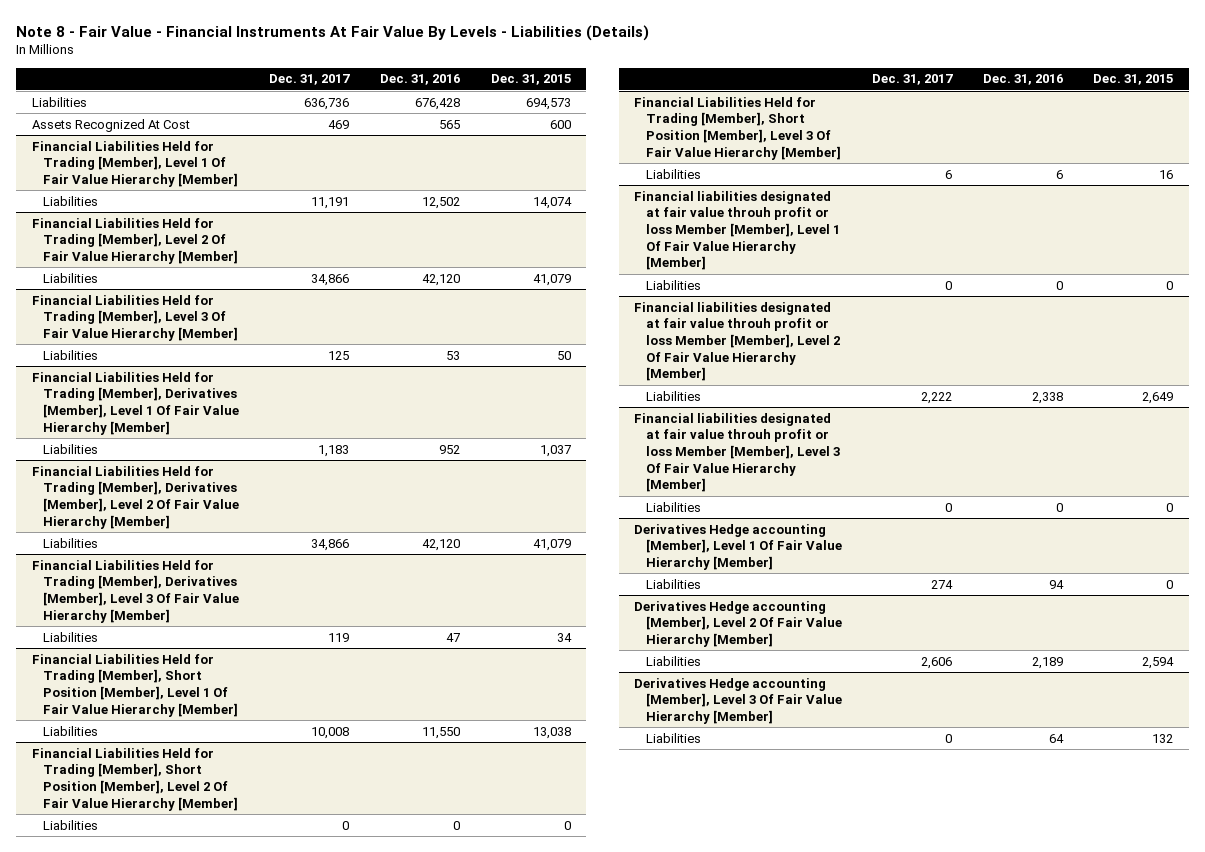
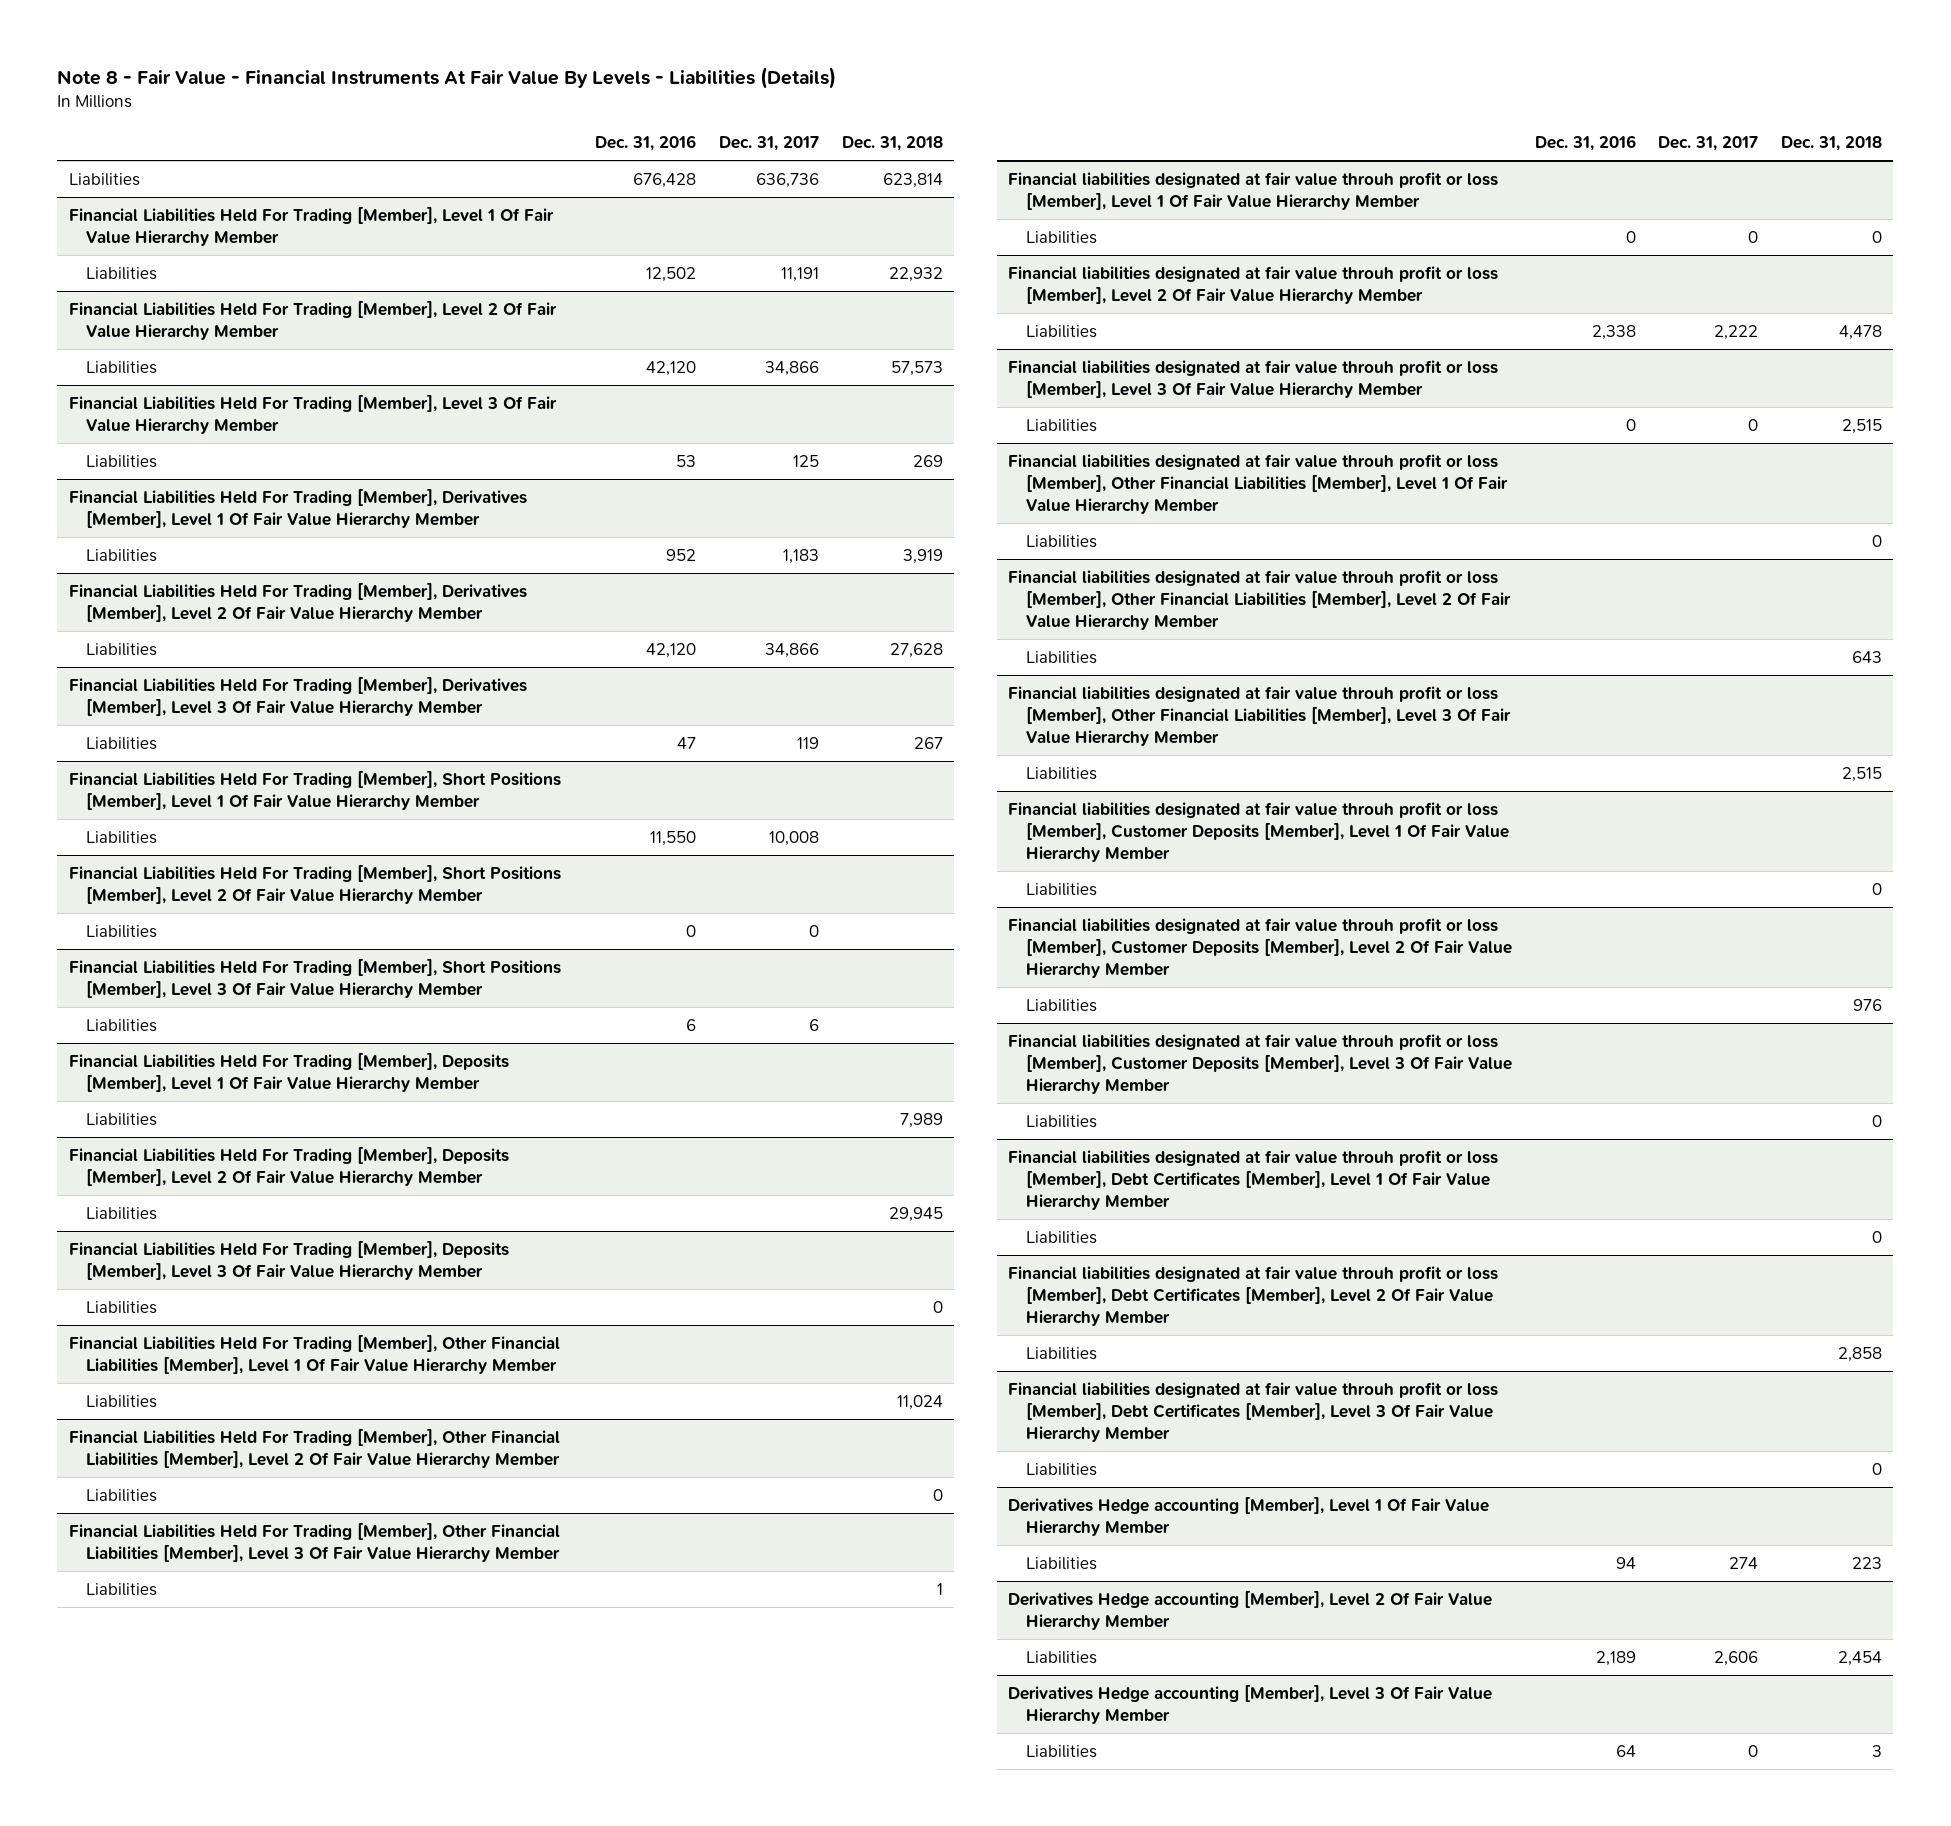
[490,74,571,86] Dec. 31, 2015 -> none
none -> [841,136,943,152] Dec. 31, 2018
[31,118,190,132] Assets Recognized At Cost -> none
[31,140,238,187] Financial Liabilities Held for Trading [Member], Level 1 Of Fair Value Hierarchy [Member] -> [68,206,554,246] Financial Liabilities Held For Trading [Member], Level 1 Of Fair Value Hierarchy Member
[31,217,238,264] Financial Liabilities Held for Trading [Member], Level 2 Of Fair Value Hierarchy [Member] -> [68,300,557,340] Financial Liabilities Held For Trading [Member], Level 2 Of Fair Value Hierarchy Member
[31,294,238,341] Financial Liabilities Held for Trading [Member], Level 3 Of Fair Value Hierarchy [Member] -> [68,394,557,434] Financial Liabilities Held For Trading [Member], Level 3 Of Fair Value Hierarchy Member
[31,371,239,435] Financial Liabilities Held for Trading [Member], Derivatives [Member], Level 1 Of Fair Value Hierarchy [Member] -> [68,488,527,528] Financial Liabilities Held For Trading [Member], Derivatives [Member], Level 1 Of Fair Value Hierarchy Member
[31,465,239,529] Financial Liabilities Held for Trading [Member], Derivatives [Member], Level 2 Of Fair Value Hierarchy [Member] -> [68,582,527,622] Financial Liabilities Held For Trading [Member], Derivatives [Member], Level 2 Of Fair Value Hierarchy Member
[31,559,239,623] Financial Liabilities Held for Trading [Member], Derivatives [Member], Level 3 Of Fair Value Hierarchy [Member] -> [68,676,527,716] Financial Liabilities Held For Trading [Member], Derivatives [Member], Level 3 Of Fair Value Hierarchy Member
[31,653,238,717] Financial Liabilities Held for Trading [Member], Short Position [Member], Level 1 Of Fair Value Hierarchy [Member] -> [68,770,561,810] Financial Liabilities Held For Trading [Member], Short Positions [Member], Level 1 Of Fair Value Hierarchy Member
[31,747,238,811] Financial Liabilities Held for Trading [Member], Short Position [Member], Level 2 Of Fair Value Hierarchy [Member] -> [68,864,561,904] Financial Liabilities Held For Trading [Member], Short Positions [Member], Level 2 Of Fair Value Hierarchy Member
[634,96,841,160] Financial Liabilities Held for Trading [Member], Short Position [Member], Level 3 Of Fair Value Hierarchy [Member] -> [68,958,561,998] Financial Liabilities Held For Trading [Member], Short Positions [Member], Level 3 Of Fair Value Hierarchy Member
none -> [68,1052,509,1092] Financial Liabilities Held For Trading [Member], Deposits [Member], Level 1 Of Fair Value Hierarchy Member
none -> [86,1112,158,1126] Liabilities
none -> [68,1146,509,1186] Financial Liabilities Held For Trading [Member], Deposits [Member], Level 2 Of Fair Value Hierarchy Member
none -> [86,1206,158,1220] Liabilities
none -> [68,1240,509,1280] Financial Liabilities Held For Trading [Member], Deposits [Member], Level 3 Of Fair Value Hierarchy Member
none -> [86,1300,158,1314] Liabilities
none -> [68,1334,560,1374] Financial Liabilities Held For Trading [Member], Other Financial Liabilities [Member], Level 1 Of Fair Value Hierarchy Member
none -> [86,1394,158,1408] Liabilities
none -> [68,1428,561,1468] Financial Liabilities Held For Trading [Member], Other Financial Liabilities [Member], Level 2 Of Fair Value Hierarchy Member
none -> [86,1488,158,1502] Liabilities
none -> [68,1522,561,1562] Financial Liabilities Held For Trading [Member], Other Financial Liabilities [Member], Level 3 Of Fair Value Hierarchy Member
none -> [86,1582,158,1596] Liabilities
[634,190,840,271] Financial liabilities designated at fair value throuh profit or loss Member [Member], Level 1 Of Fair Value Hierarchy [Member] -> [1008,171,1499,210] Financial liabilities designated at fair value throuh profit or loss [Member], Level 1 Of Fair Value Hierarchy Member
[634,301,840,382] Financial liabilities designated at fair value throuh profit or loss Member [Member], Level 2 Of Fair Value Hierarchy [Member] -> [1008,265,1499,304] Financial liabilities designated at fair value throuh profit or loss [Member], Level 2 Of Fair Value Hierarchy Member
[634,412,840,493] Financial liabilities designated at fair value throuh profit or loss Member [Member], Level 3 Of Fair Value Hierarchy [Member] -> [1008,359,1499,398] Financial liabilities designated at fair value throuh profit or loss [Member], Level 3 Of Fair Value Hierarchy Member
none -> [1008,453,1508,515] Financial liabilities designated at fair value throuh profit or loss [Member], Other Financial Liabilities [Member], Level 1 Of Fair Value Hierarchy Member
none -> [1025,534,1097,548] Liabilities
none -> [1008,569,1511,631] Financial liabilities designated at fair value throuh profit or loss [Member], Other Financial Liabilities [Member], Level 2 Of Fair Value Hierarchy Member
none -> [1025,650,1097,664] Liabilities
none -> [1008,685,1511,747] Financial liabilities designated at fair value throuh profit or loss [Member], Other Financial Liabilities [Member], Level 3 Of Fair Value Hierarchy Member
none -> [1025,766,1097,780] Liabilities
none -> [1008,801,1509,863] Financial liabilities designated at fair value throuh profit or loss [Member], Customer Deposits [Member], Level 1 Of Fair Value Hierarchy Member
none -> [1025,882,1097,896] Liabilities
none -> [1008,917,1512,979] Financial liabilities designated at fair value throuh profit or loss [Member], Customer Deposits [Member], Level 2 Of Fair Value Hierarchy Member
none -> [1025,998,1097,1012] Liabilities
none -> [1008,1033,1512,1095] Financial liabilities designated at fair value throuh profit or loss [Member], Customer Deposits [Member], Level 3 Of Fair Value Hierarchy Member
none -> [1025,1114,1097,1128] Liabilities
none -> [1008,1149,1499,1211] Financial liabilities designated at fair value throuh profit or loss [Member], Debt Certificates [Member], Level 1 Of Fair Value Hierarchy Member
none -> [1025,1230,1097,1244] Liabilities
none -> [1008,1265,1499,1327] Financial liabilities designated at fair value throuh profit or loss [Member], Debt Certificates [Member], Level 2 Of Fair Value Hierarchy Member
none -> [1025,1346,1097,1360] Liabilities
none -> [1008,1381,1499,1443] Financial liabilities designated at fair value throuh profit or loss [Member], Debt Certificates [Member], Level 3 Of Fair Value Hierarchy Member
none -> [1025,1462,1097,1476] Liabilities
[634,523,842,570] Derivatives Hedge accounting [Member], Level 1 Of Fair Value Hierarchy [Member] -> [1008,1496,1490,1536] Derivatives Hedge accounting [Member], Level 1 Of Fair Value Hierarchy Member
[634,600,842,647] Derivatives Hedge accounting [Member], Level 2 Of Fair Value Hierarchy [Member] -> [1008,1590,1493,1630] Derivatives Hedge accounting [Member], Level 2 Of Fair Value Hierarchy Member
[634,677,842,724] Derivatives Hedge accounting [Member], Level 3 Of Fair Value Hierarchy [Member] -> [1008,1684,1493,1724] Derivatives Hedge accounting [Member], Level 3 Of Fair Value Hierarchy Member

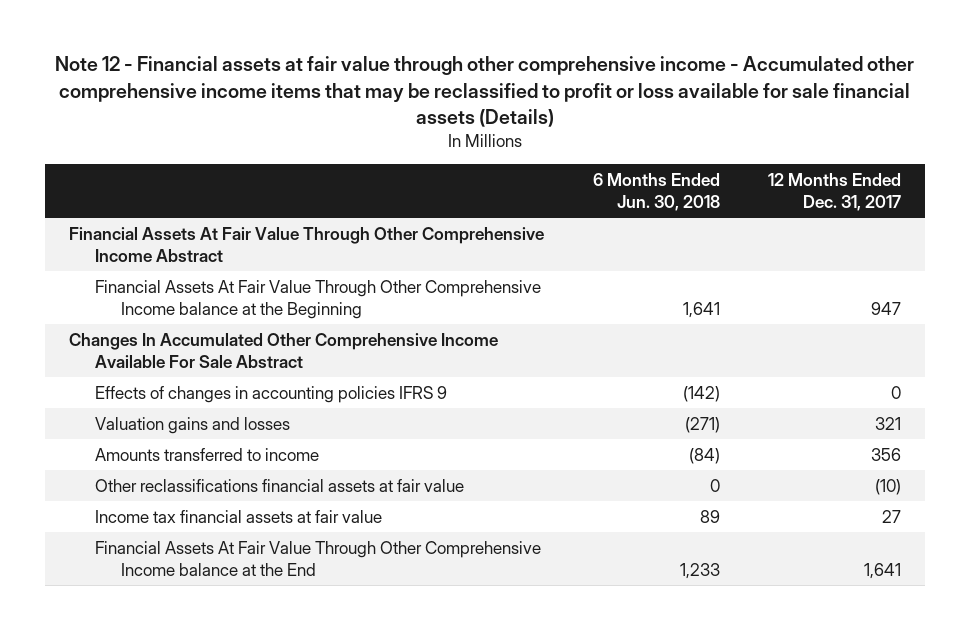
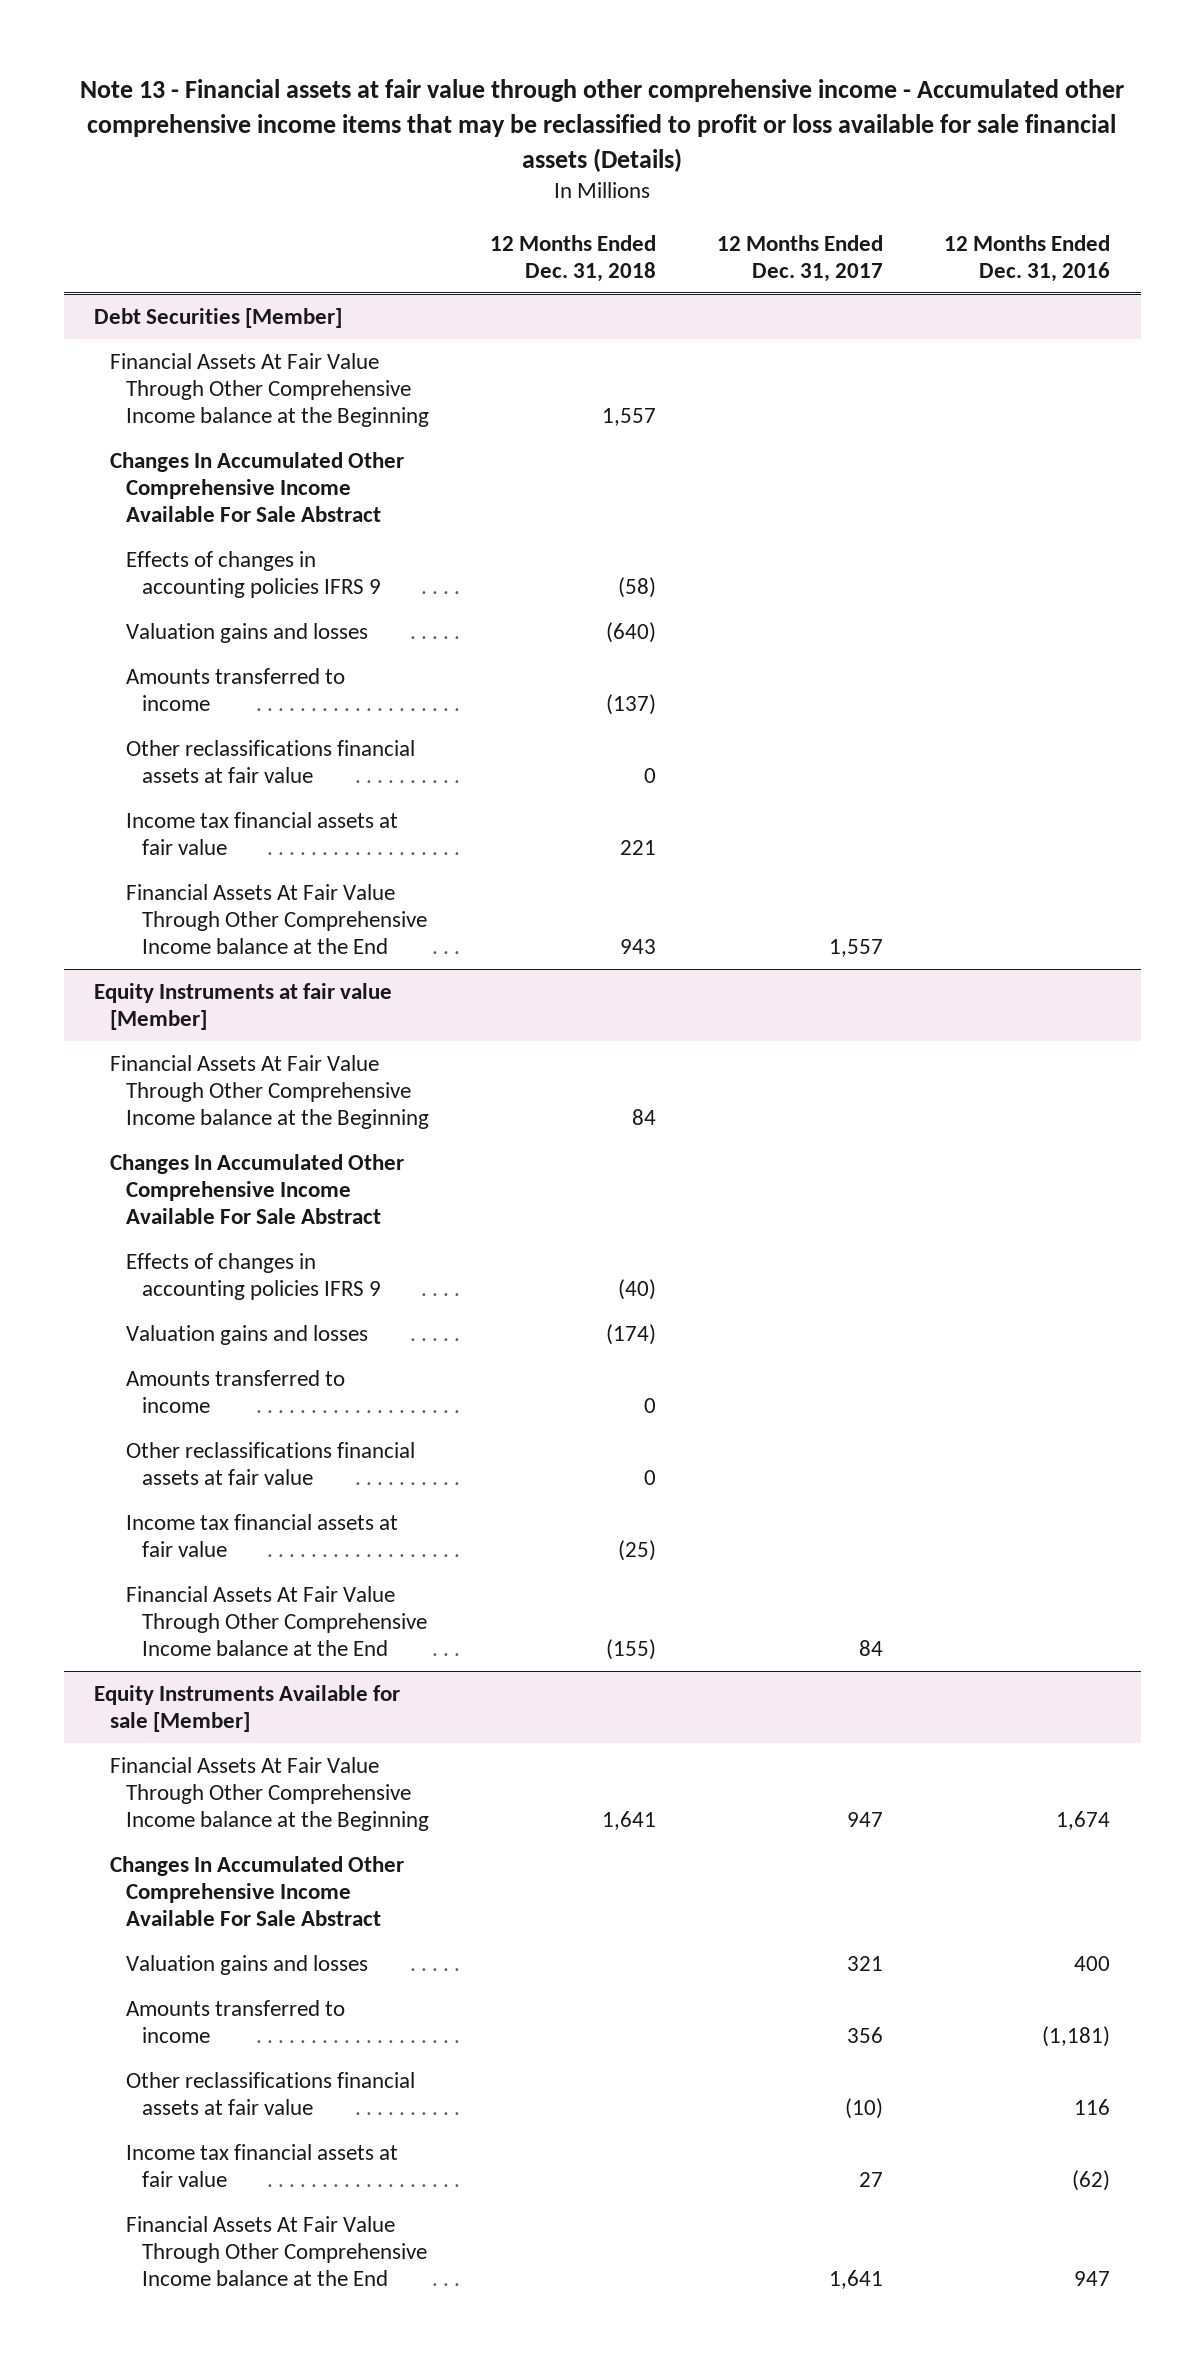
[55,56,915,128] Note 12 - Financial assets at fair value through other comprehensive income - Accumulated other comprehensive income items that may be reclassified to profit or loss available for sale financial assets (Details) -> [80,79,1125,173] Note 13 - Financial assets at fair value through other comprehensive income - Accumulated other comprehensive income items that may be reclassified to profit or loss available for sale financial assets (Details)
[592,172,720,212] 6 Months Ended Jun. 30, 2018 -> none
none -> [490,234,657,282] 12 Months Ended Dec. 31, 2018
none -> [944,234,1111,282] 12 Months Ended Dec. 31, 2016
[69,226,545,262] Financial Assets At Fair Value Through Other Comprehensive Income Abstract -> none
none -> [94,307,343,328] Debt Securities [Member]
none -> [110,352,430,427] Financial Assets At Fair Value Through Other Comprehensive Income balance at the Beginning
none -> [110,451,405,522] Changes In Accumulated Other Comprehensive Income Available For Sale Abstract
none -> [126,550,382,598] Effects of changes in accounting policies IFRS 9
none -> [126,622,369,643] Valuation gains and losses
none -> [126,667,346,711] Amounts transferred to income
none -> [126,739,416,783] Other reclassifications financial assets at fair value
none -> [126,811,399,855] Income tax financial assets at fair value
none -> [126,883,428,954] Financial Assets At Fair Value Through Other Comprehensive Income balance at the End
none -> [94,982,393,1030] Equity Instruments at fair value [Member]
none -> [110,1054,430,1129] Financial Assets At Fair Value Through Other Comprehensive Income balance at the Beginning
none -> [110,1153,405,1224] Changes In Accumulated Other Comprehensive Income Available For Sale Abstract
none -> [126,1252,382,1300] Effects of changes in accounting policies IFRS 9
none -> [126,1324,369,1345] Valuation gains and losses
none -> [126,1369,346,1413] Amounts transferred to income
none -> [126,1441,416,1485] Other reclassifications financial assets at fair value
none -> [126,1513,399,1557] Income tax financial assets at fair value
none -> [126,1585,428,1656] Financial Assets At Fair Value Through Other Comprehensive Income balance at the End
none -> [94,1684,401,1732] Equity Instruments Available for sale [Member]
[95,385,448,403] Effects of changes in accounting policies IFRS 9 -> none

